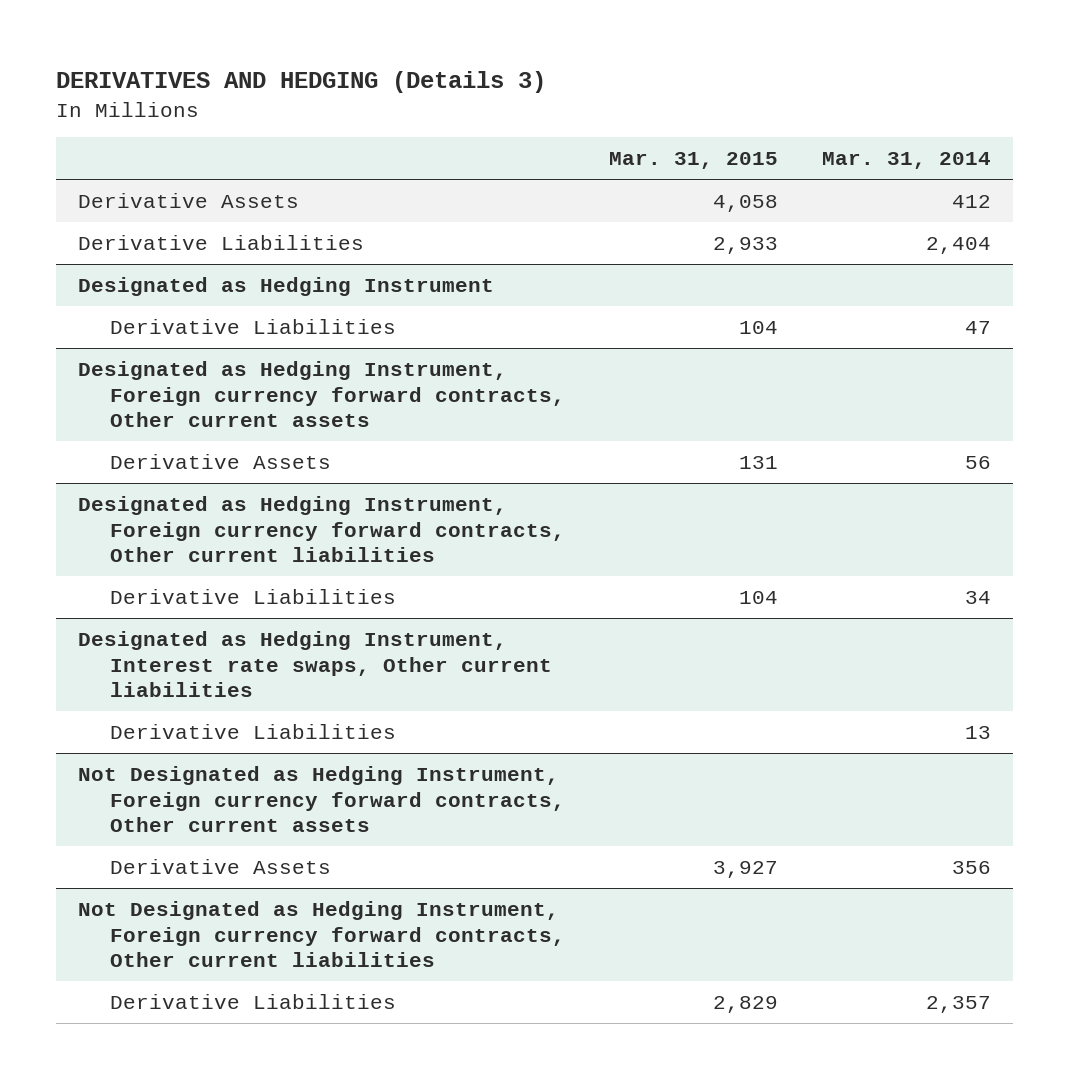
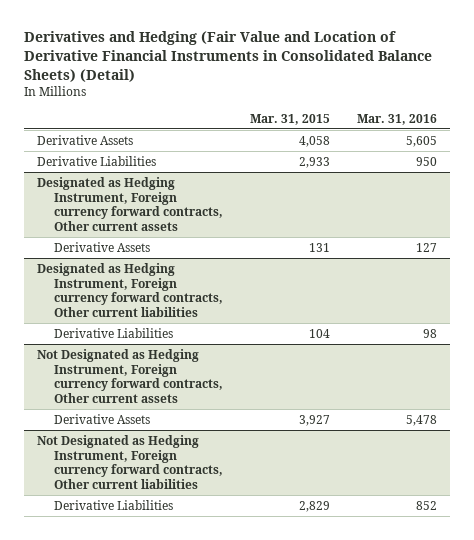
[56,71,547,94] DERIVATIVES AND HEDGING (Details 3) -> [23,31,432,82] Derivatives and Hedging (Fair Value and Location of Derivative Financial Instruments in Consolidated Balance Sheets) (Detail)
[821,152,991,170] Mar. 31, 2014 -> none
none -> [356,113,437,125] Mar. 31, 2016
[78,276,495,296] Designated as Hedging Instrument -> none
[110,318,397,334] Derivative Liabilities -> none
[78,630,553,698] Designated as Hedging Instrument, Interest rate swaps, Other current liabilities -> none
[110,723,397,739] Derivative Liabilities -> none

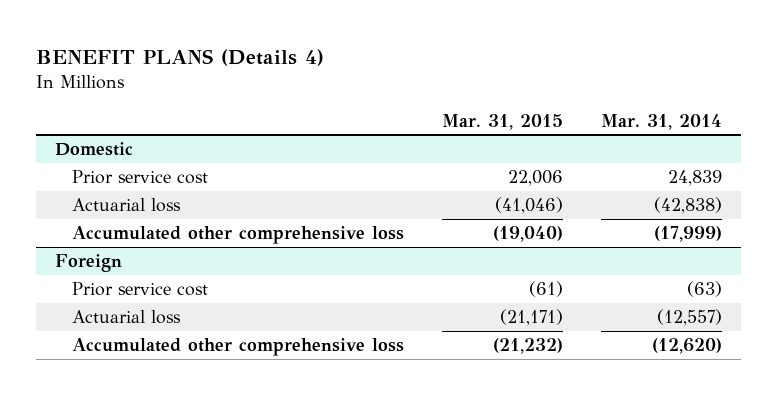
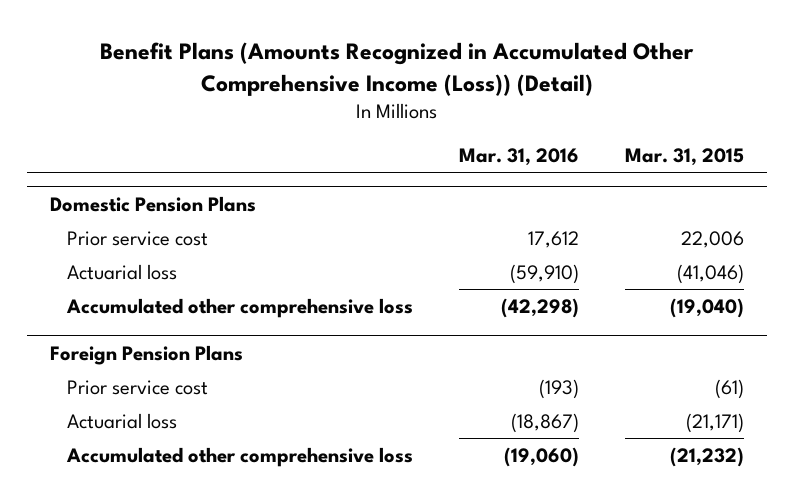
[36,49,325,67] BENEFIT PLANS (Details 4) -> [100,41,695,96] Benefit Plans (Amounts Recognized in Accumulated Other Comprehensive Income (Loss)) (Detail)
[600,113,722,130] Mar. 31, 2014 -> none
none -> [458,148,579,167] Mar. 31, 2016
[55,142,134,157] Domestic -> [50,195,257,212] Domestic Pension Plans
[55,254,123,273] Foreign -> [50,344,244,365] Foreign Pension Plans

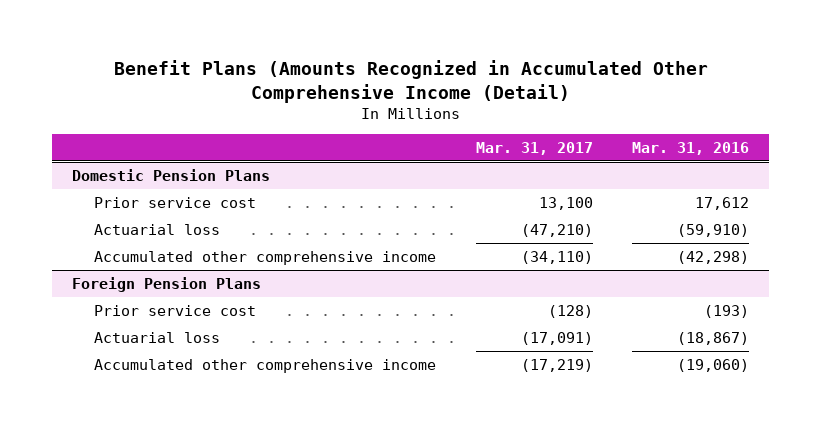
[100,41,695,96] Benefit Plans (Amounts Recognized in Accumulated Other Comprehensive Income (Loss)) (Detail) -> [113,60,708,103] Benefit Plans (Amounts Recognized in Accumulated Other Comprehensive Income (Detail)
[624,148,744,167] Mar. 31, 2015 -> none
none -> [475,141,593,155] Mar. 31, 2017
[65,297,413,318] Accumulated other comprehensive loss -> [94,250,437,265] Accumulated other comprehensive income
[65,446,413,467] Accumulated other comprehensive loss -> [94,358,437,373] Accumulated other comprehensive income

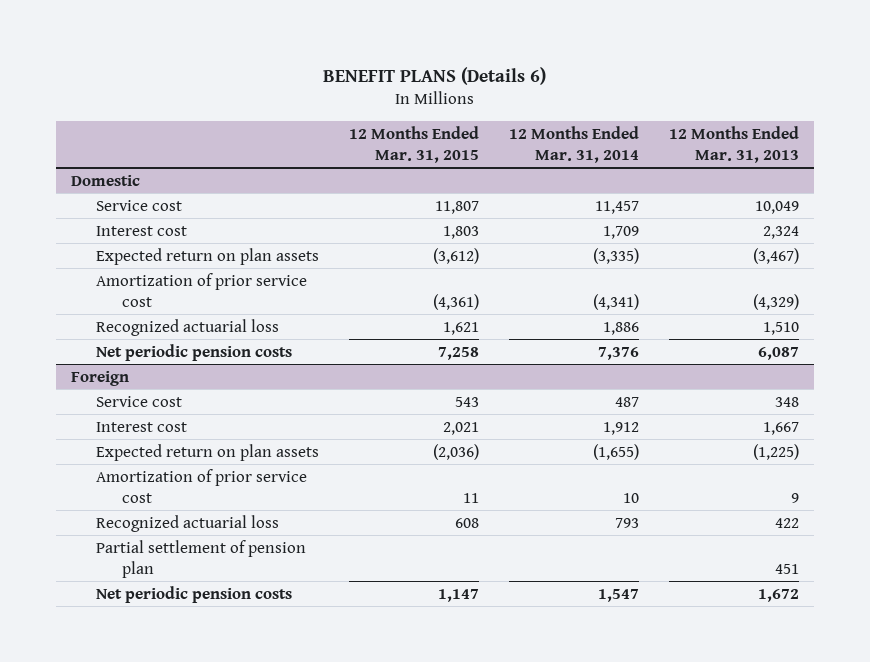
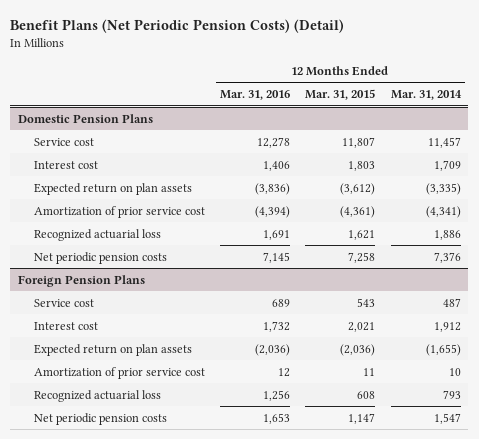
[323,66,547,85] BENEFIT PLANS (Details 6) -> [10,18,345,33] Benefit Plans (Net Periodic Pension Costs) (Detail)
[669,125,800,163] 12 Months Ended Mar. 31, 2013 -> none
none -> [219,90,290,101] Mar. 31, 2016
[70,174,140,186] Domestic -> [18,113,154,123] Domestic Pension Plans
[70,370,129,386] Foreign -> [18,274,146,287] Foreign Pension Plans
[96,539,307,578] Partial settlement of pension plan -> none

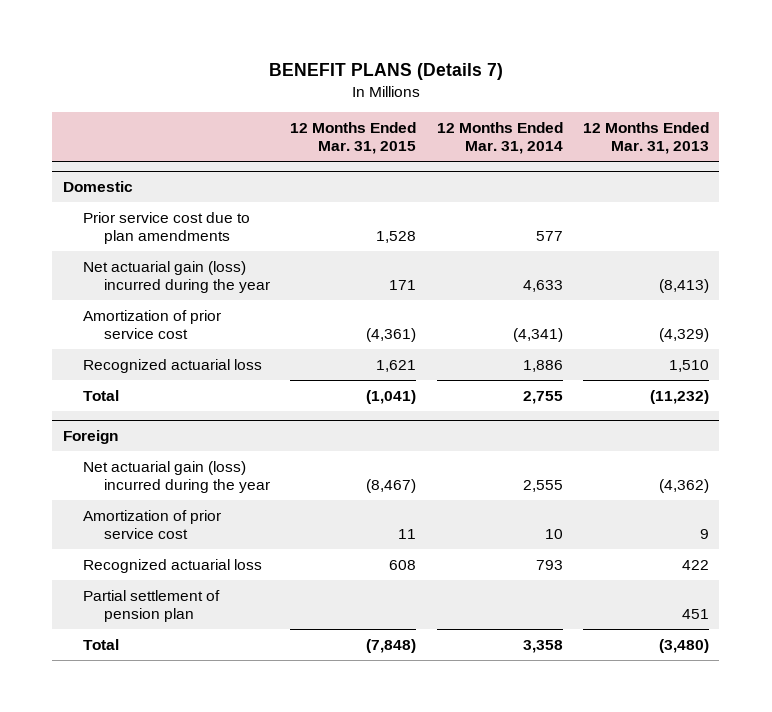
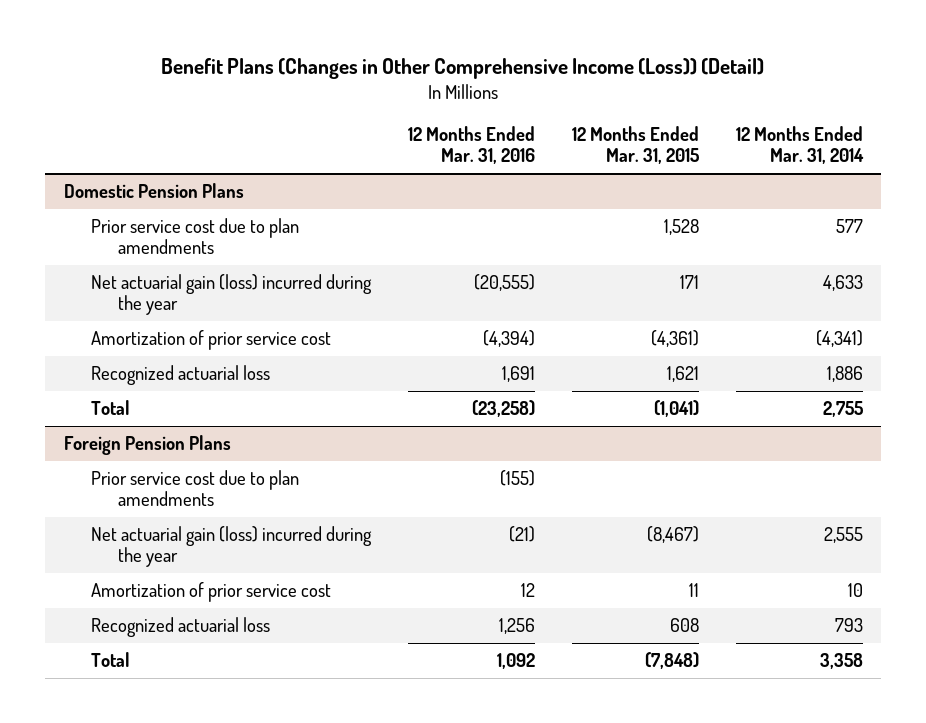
[268,63,503,81] BENEFIT PLANS (Details 7) -> [161,57,765,79] Benefit Plans (Changes in Other Comprehensive Income (Loss)) (Detail)
[583,121,710,154] 12 Months Ended Mar. 31, 2013 -> none
none -> [407,126,535,165] 12 Months Ended Mar. 31, 2016
[62,180,133,192] Domestic -> [63,183,244,199] Domestic Pension Plans
[62,429,118,444] Foreign -> [63,435,231,456] Foreign Pension Plans
none -> [90,470,299,507] Prior service cost due to plan amendments
[83,589,221,623] Partial settlement of pension plan -> none

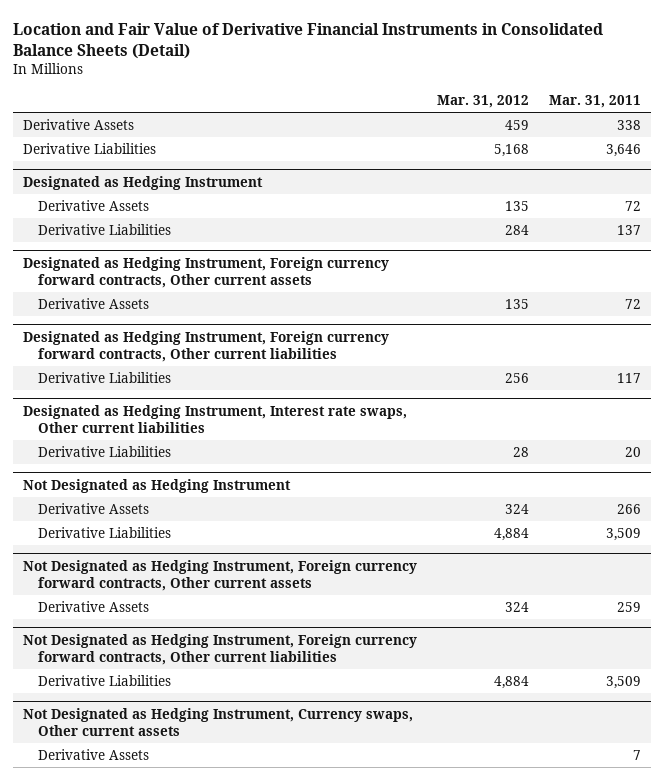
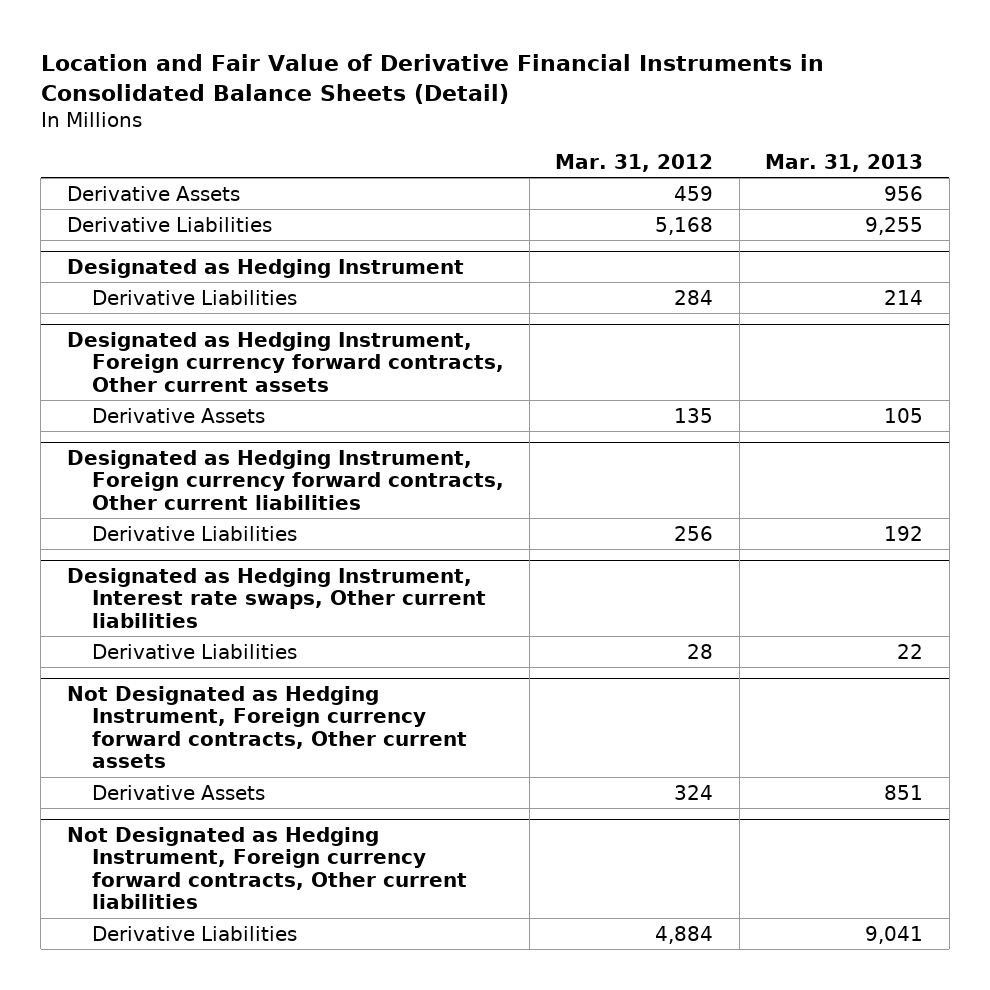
[549,95,642,109] Mar. 31, 2011 -> none
none -> [765,153,924,172] Mar. 31, 2013
[37,200,149,212] Derivative Assets -> none
[23,478,292,493] Not Designated as Hedging Instrument -> none
[37,503,149,515] Derivative Assets -> none
[37,527,171,539] Derivative Liabilities -> none
[23,707,414,736] Not Designated as Hedging Instrument, Currency swaps, Other current assets -> none
[37,749,149,761] Derivative Assets -> none

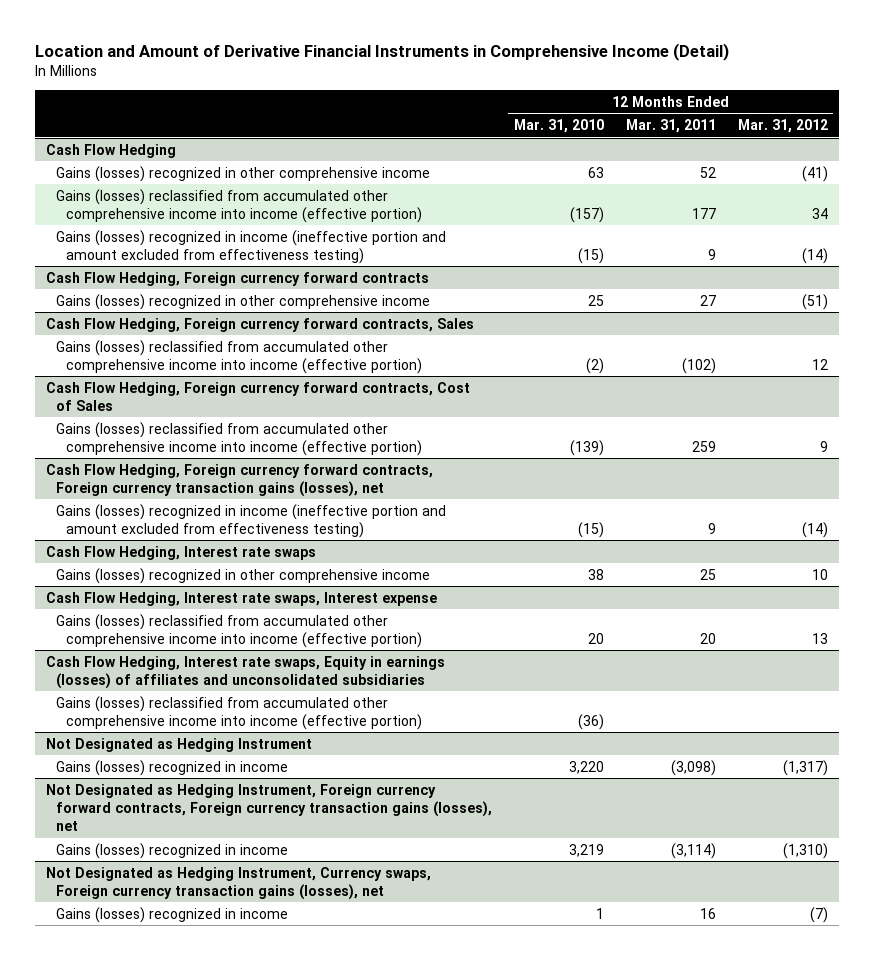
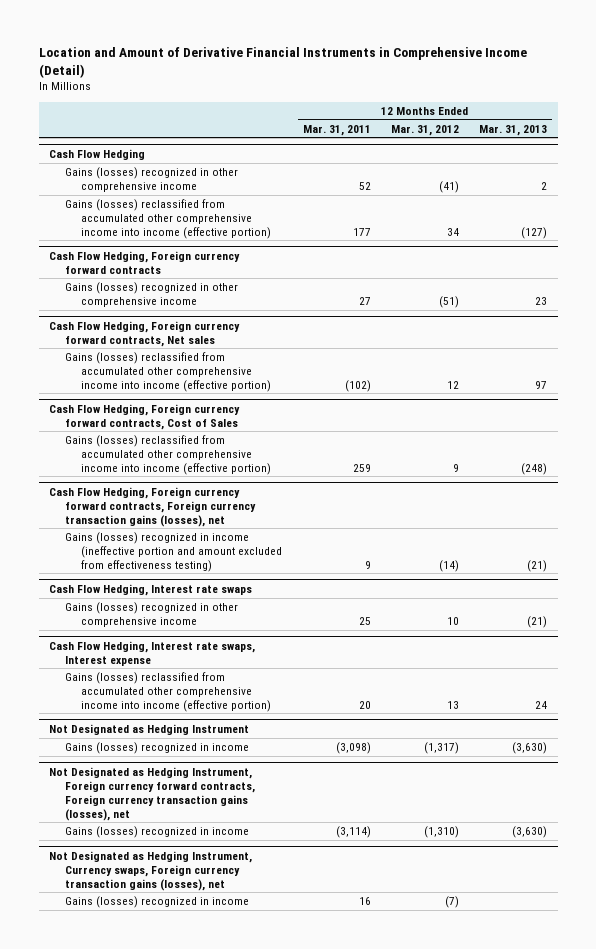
[513,119,604,134] Mar. 31, 2010 -> none
none -> [479,124,548,136] Mar. 31, 2013
[55,229,446,264] Gains (losses) recognized in income (ineffective portion and amount excluded from effectiveness testing) -> none
[45,317,474,332] Cash Flow Hedging, Foreign currency forward contracts, Sales -> [49,320,241,347] Cash Flow Hedging, Foreign currency forward contracts, Net sales
[45,655,445,689] Cash Flow Hedging, Interest rate swaps, Equity in earnings (losses) of affiliates and unconsolidated subsidiaries -> none
[55,695,422,730] Gains (losses) reclassified from accumulated other comprehensive income into income (effective portion) -> none

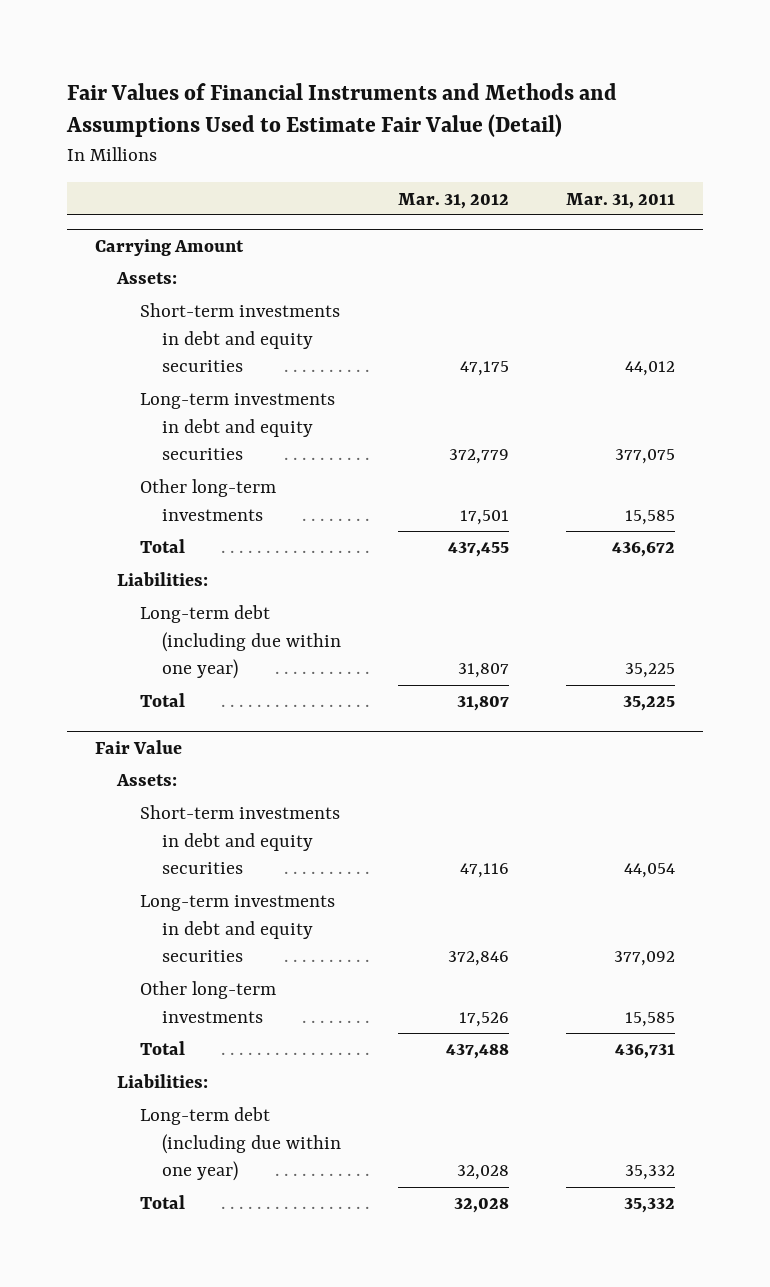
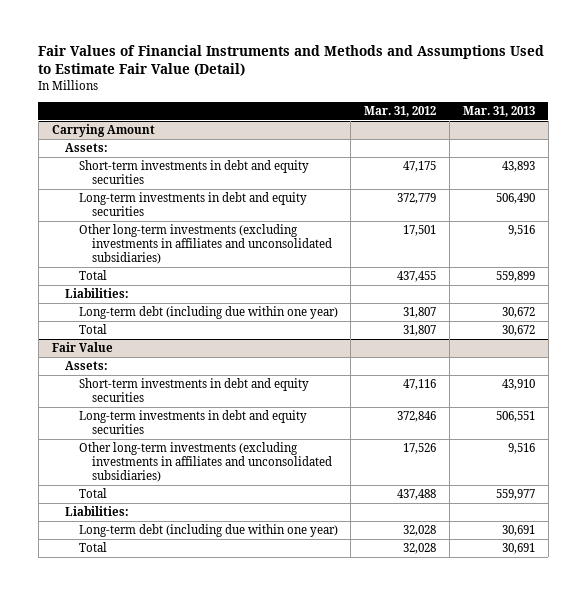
[565,192,675,209] Mar. 31, 2011 -> none
none -> [462,105,535,117] Mar. 31, 2013
[139,479,276,521] Other long-term investments -> [78,224,332,264] Other long-term investments (excluding investments in affiliates and unconsolidated subsidiaries)
[139,981,276,1023] Other long-term investments -> [78,442,332,482] Other long-term investments (excluding investments in affiliates and unconsolidated subsidiaries)

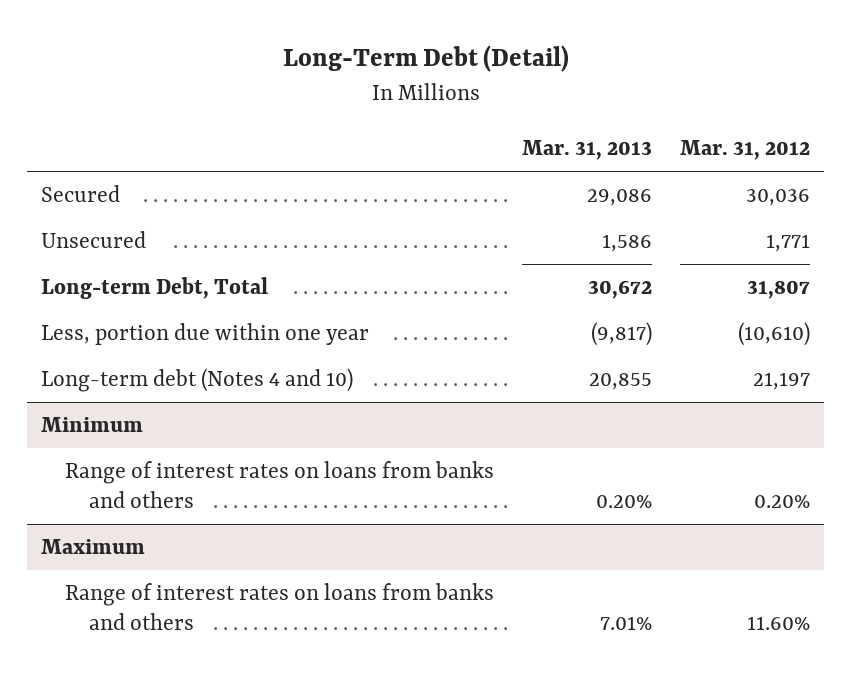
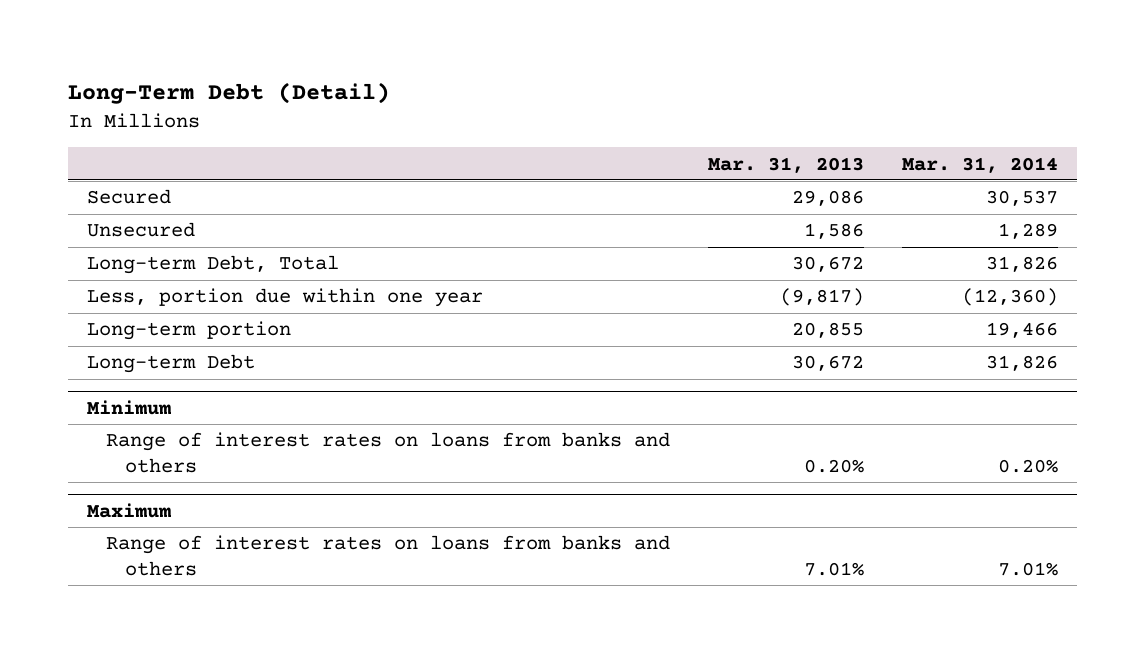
[680,140,811,161] Mar. 31, 2012 -> none
none -> [901,156,1058,173] Mar. 31, 2014
[41,368,354,393] Long-term debt (Notes 4 and 10) -> [86,321,291,341] Long-term portion
none -> [86,354,255,374] Long-term Debt

